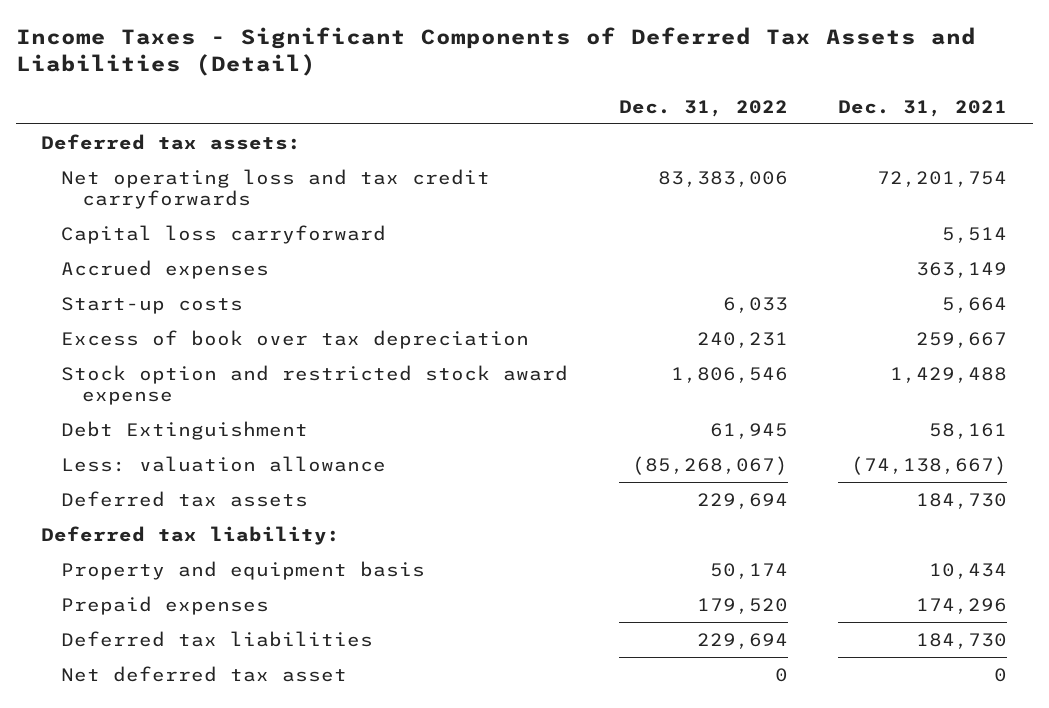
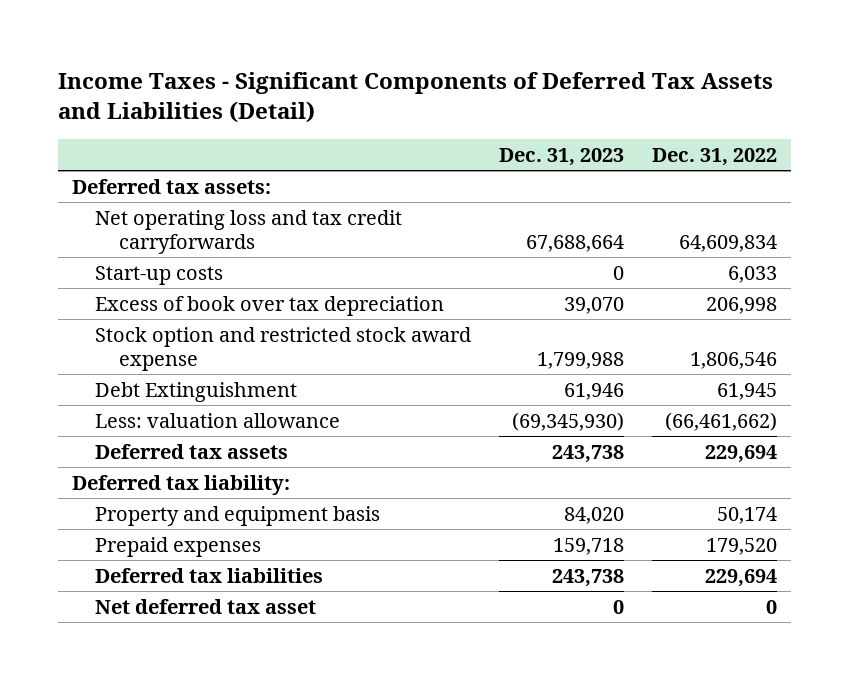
[838,99,1008,117] Dec. 31, 2021 -> none
none -> [499,147,625,166] Dec. 31, 2023
[61,224,387,244] Capital loss carryforward -> none
[61,259,270,279] Accrued expenses -> none
[657,170,788,187] 83,383,006 -> [678,234,777,252] 64,609,834
[696,331,788,348] 240,231 -> [705,296,777,314] 206,998
[631,455,788,475] (85,268,067) -> [664,411,777,431] (66,461,662)

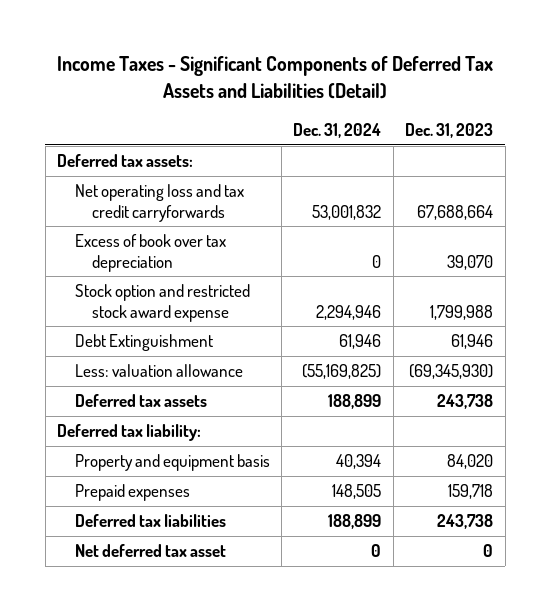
[651,147,777,166] Dec. 31, 2022 -> none
none -> [293,122,382,138] Dec. 31, 2024
[95,265,224,285] Start-up costs -> none

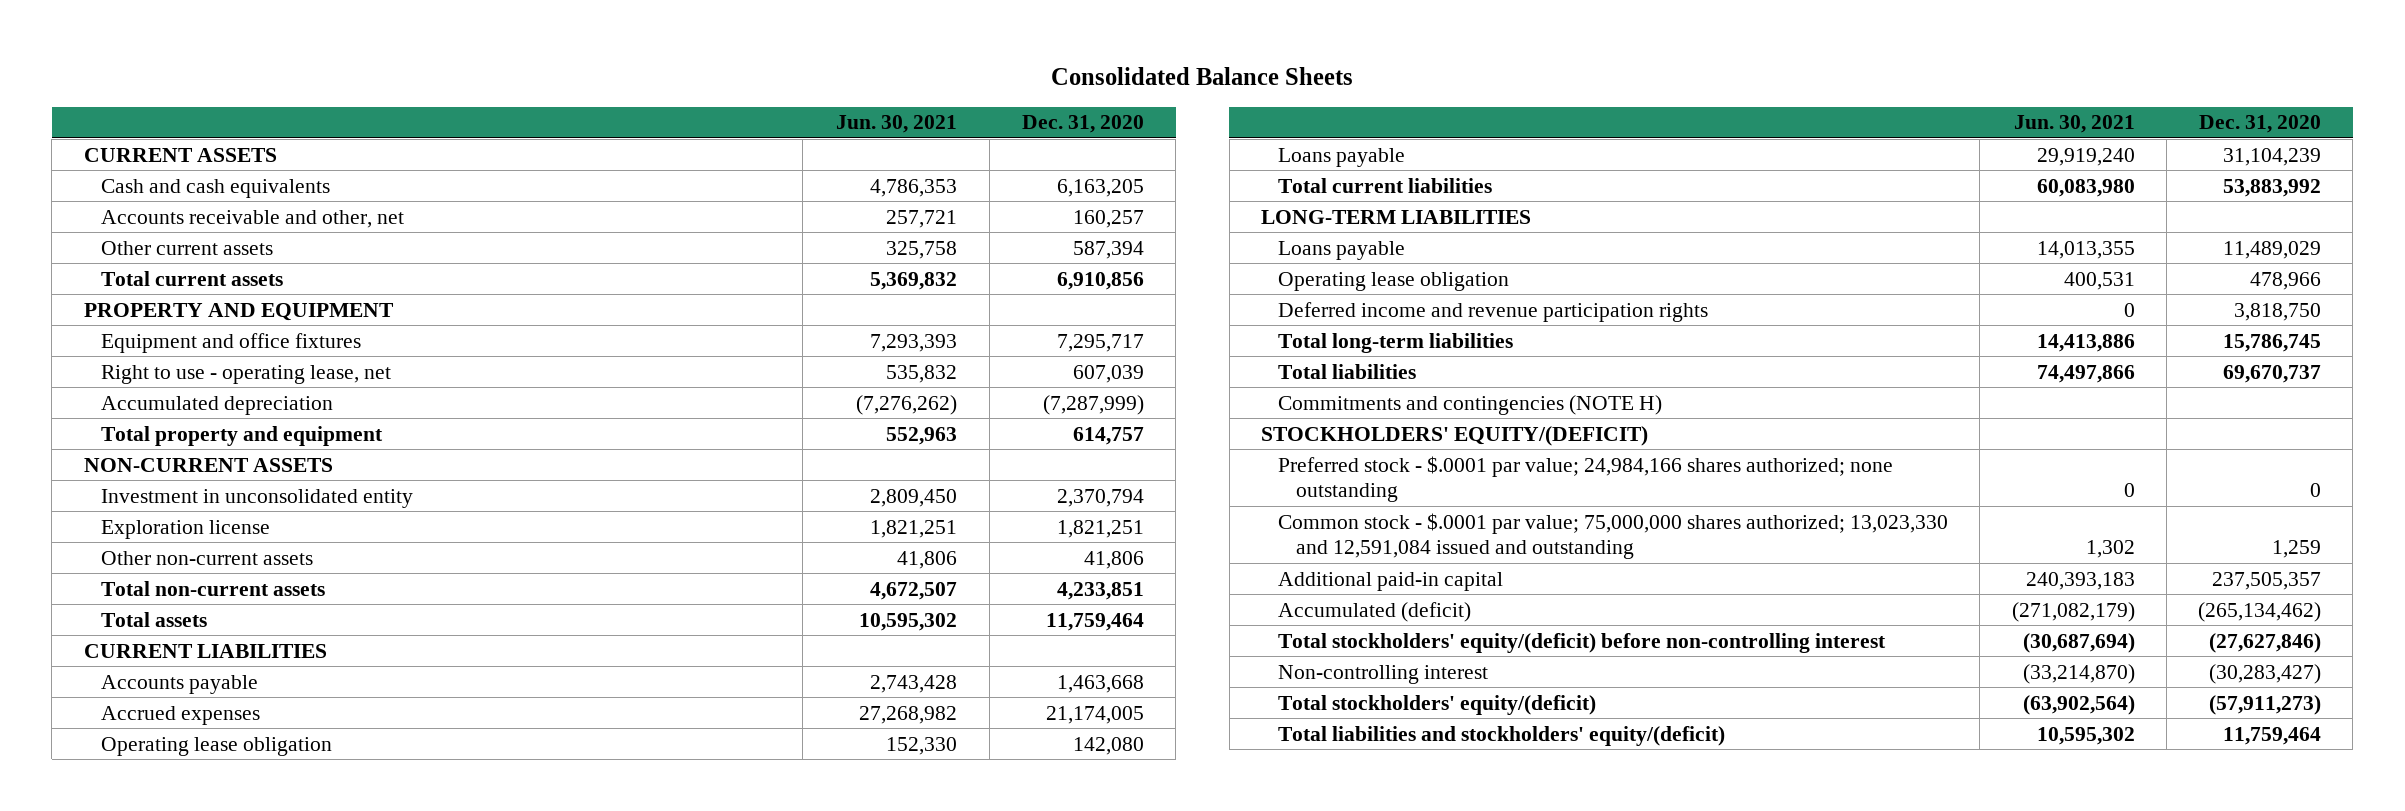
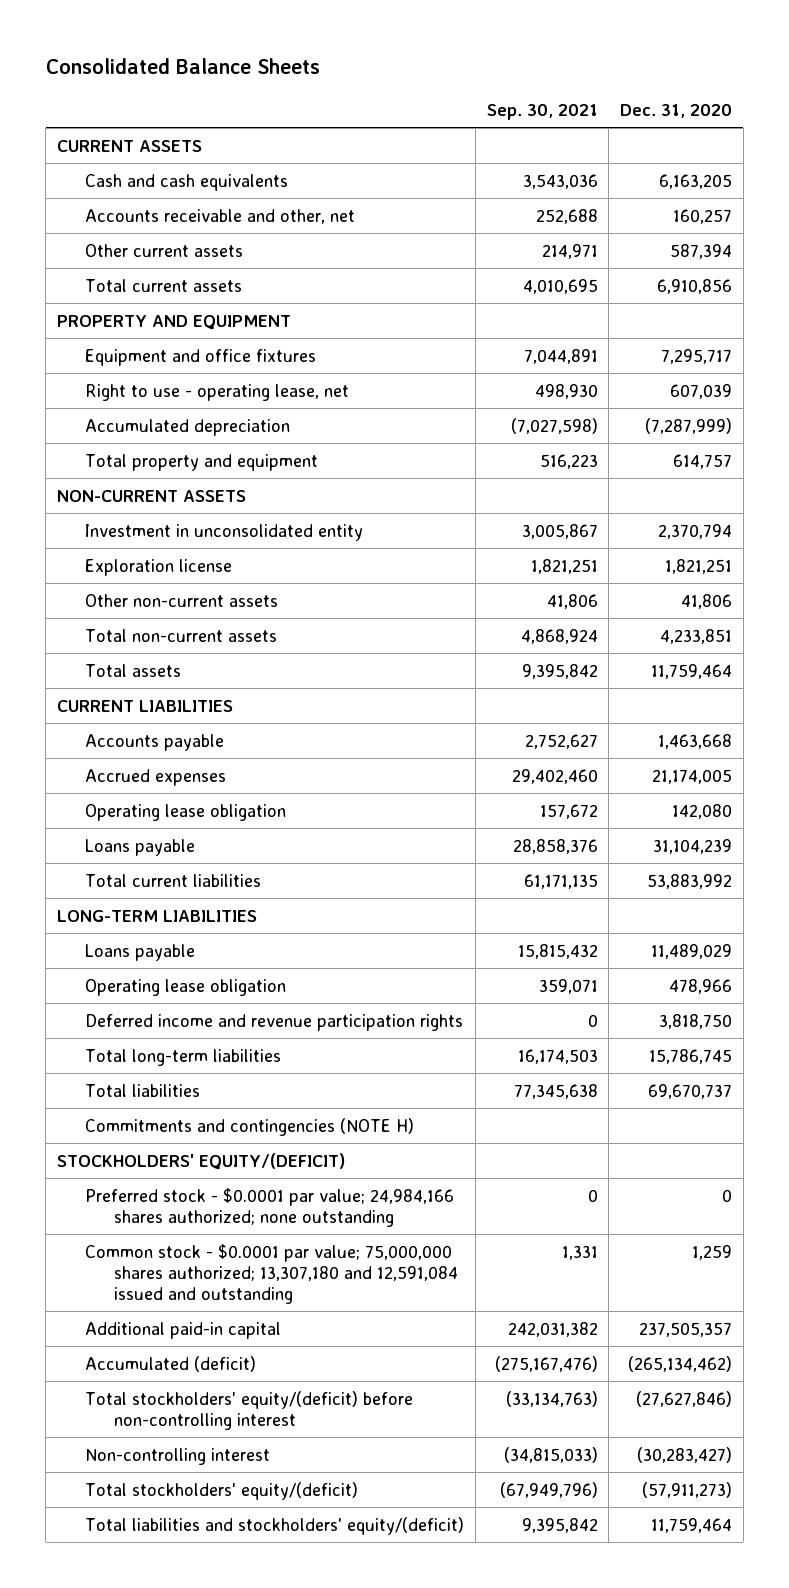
[836,115,958,134] Jun. 30, 2021 -> none
none -> [486,103,598,120] Sep. 30, 2021
[1278,455,1894,503] Preferred stock - $.0001 par value; 24,984,166 shares authorized; none outstanding -> [85,1187,455,1227] Preferred stock - $0.0001 par value; 24,984,166 shares authorized; none outstanding
[1278,512,1949,560] Common stock - $.0001 par value; 75,000,000 shares authorized; 13,023,330 and 12,591,084 issued and outstanding -> [85,1243,459,1304] Common stock - $0.0001 par value; 75,000,000 shares authorized; 13,307,180 and 12,591,084 issued and outstanding

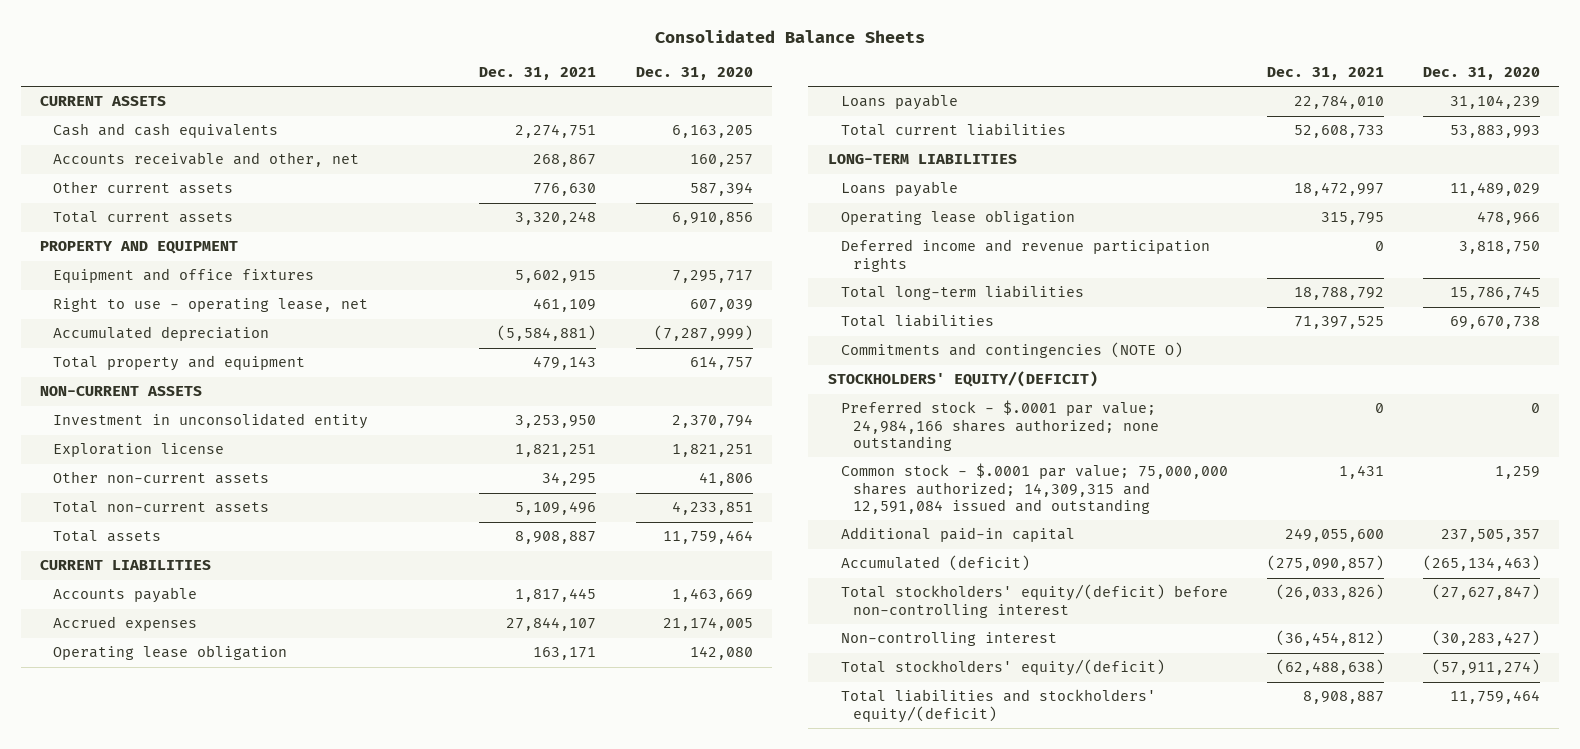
[486,103,598,120] Sep. 30, 2021 -> none
none -> [479,66,597,80] Dec. 31, 2021
[658,733,733,749] 1,463,668 -> [671,588,753,603] 1,463,669
[647,873,733,889] 53,883,992 -> [1449,125,1540,139] 53,883,993
[648,1083,733,1099] 69,670,737 -> [1449,316,1540,330] 69,670,738
[85,1117,415,1136] Commitments and contingencies (NOTE H) -> [840,342,1183,359] Commitments and contingencies (NOTE O)
[85,1187,455,1227] Preferred stock - $0.0001 par value; 24,984,166 shares authorized; none outstanding -> [840,400,1160,452] Preferred stock - $.0001 par value; 24,984,166 shares authorized; none outstanding
[85,1243,459,1304] Common stock - $0.0001 par value; 75,000,000 shares authorized; 13,307,180 and 12,591,084 issued and outstanding -> [840,463,1228,515] Common stock - $.0001 par value; 75,000,000 shares authorized; 14,309,315 and 12,591,084 issued and outstanding
[628,1355,733,1372] (265,134,462) -> [1422,555,1540,572] (265,134,463)
[636,1390,733,1407] (27,627,846) -> [1431,584,1540,601] (27,627,847)
[642,1481,733,1498] (57,911,273) -> [1431,659,1540,676] (57,911,274)

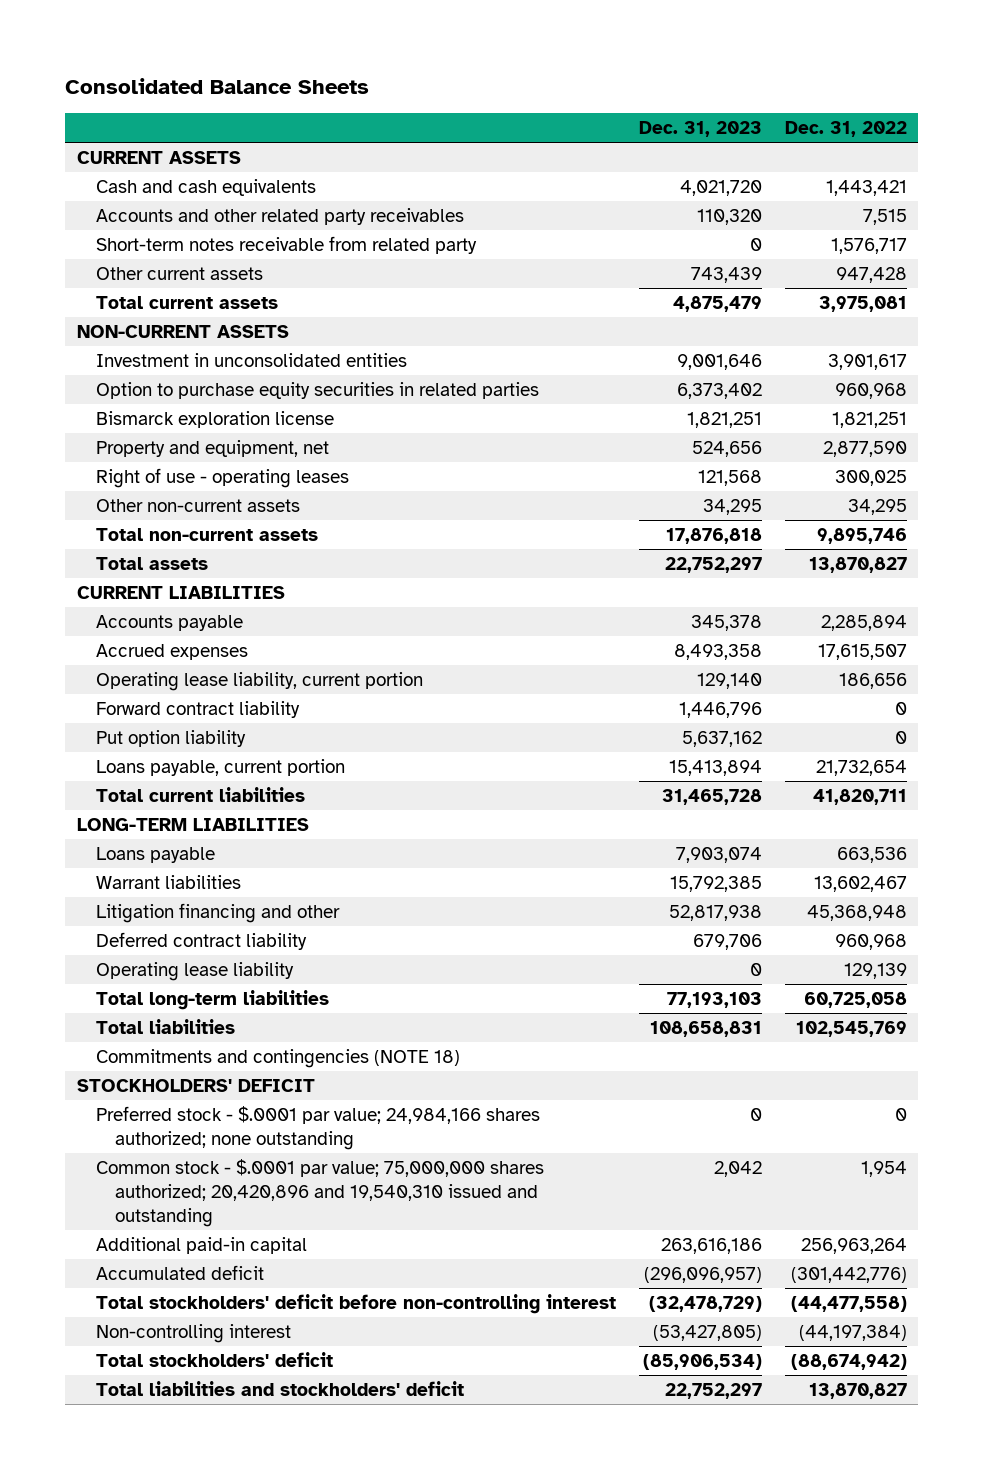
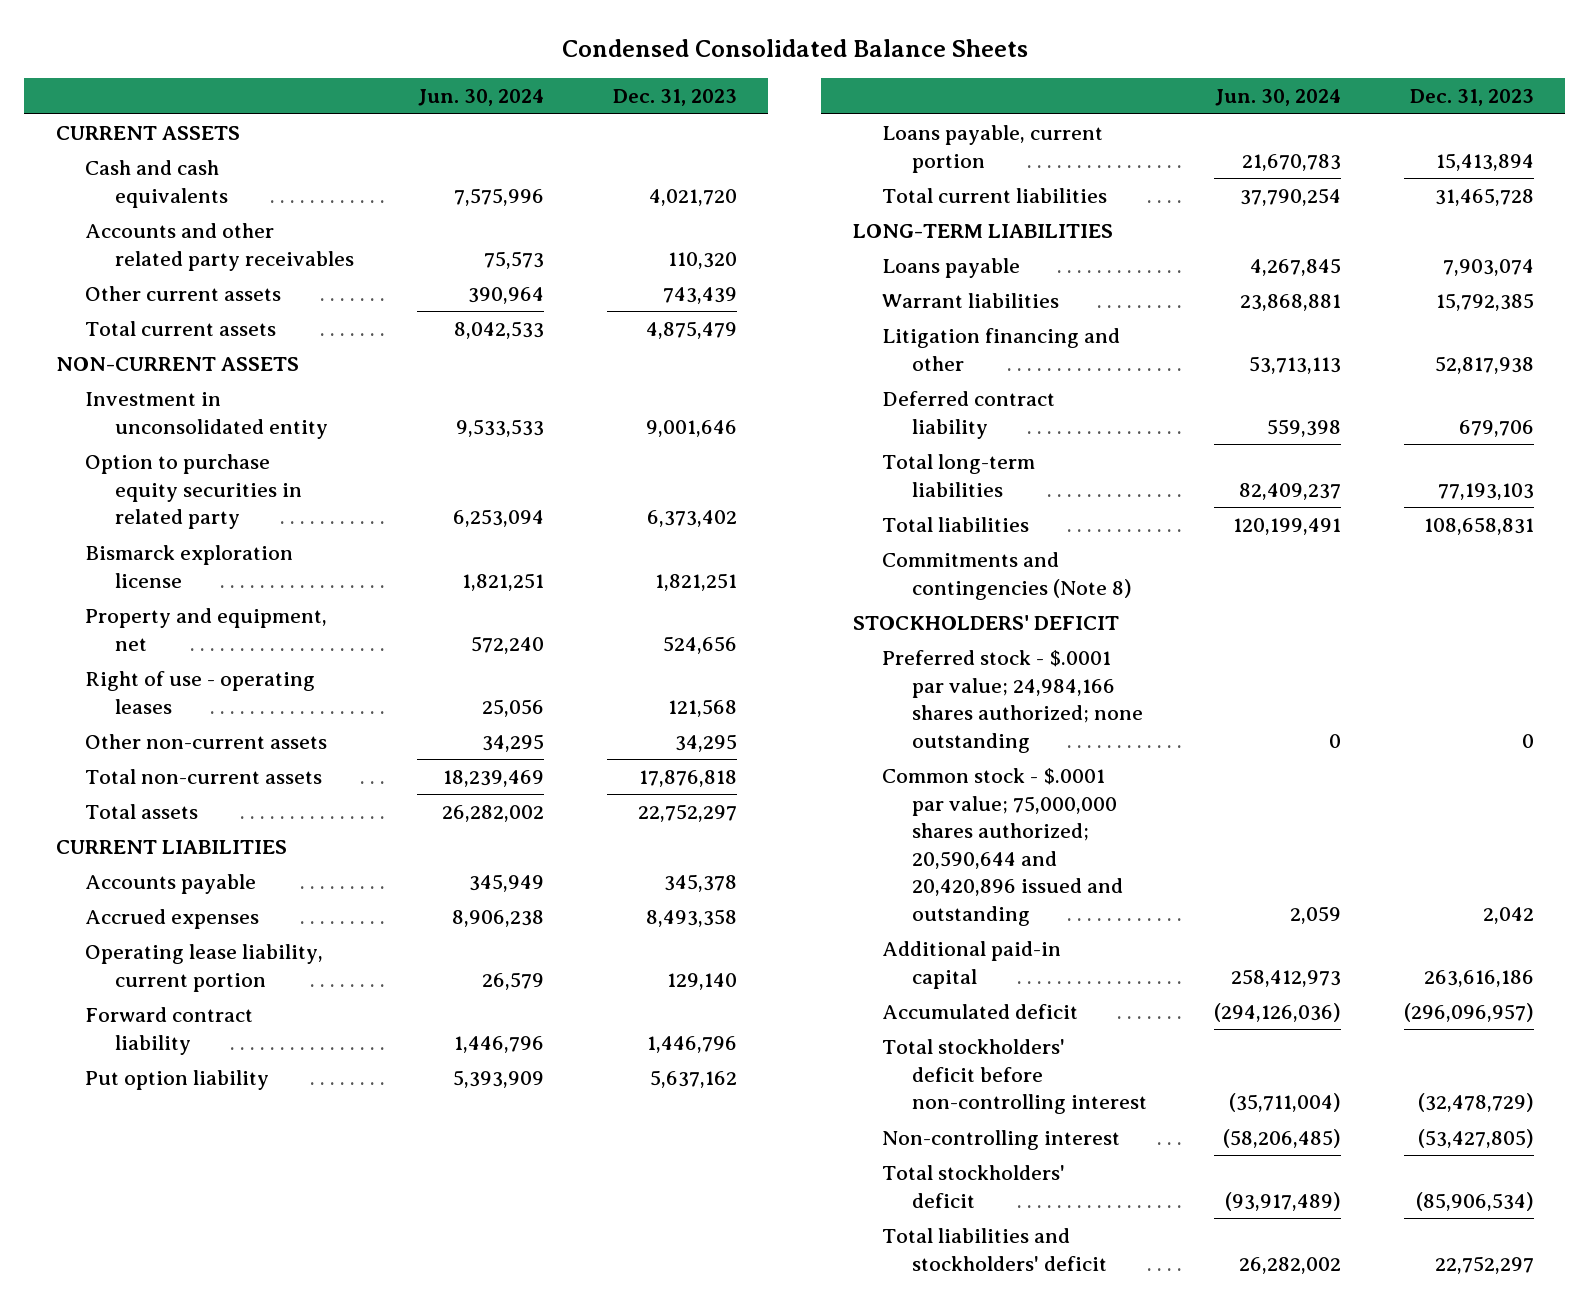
[65,78,370,95] Consolidated Balance Sheets -> [561,39,1028,58] Condensed Consolidated Balance Sheets
[784,120,907,137] Dec. 31, 2022 -> none
none -> [417,89,544,107] Jun. 30, 2024
[95,236,477,255] Short-term notes receivable from related party -> none
[95,353,407,368] Investment in unconsolidated entities -> [85,392,328,439] Investment in unconsolidated entity
[95,382,539,400] Option to purchase equity securities in related parties -> [85,454,302,530] Option to purchase equity securities in related party
[95,962,294,982] Operating lease liability -> none
[95,1049,460,1069] Commitments and contingencies (NOTE 18) -> [882,552,1132,600] Commitments and contingencies (Note 8)
[95,1159,544,1227] Common stock - $.0001 par value; 75,000,000 shares authorized; 20,420,896 and 19,540,310 issued and outstanding -> [882,768,1123,926] Common stock - $.0001 par value; 75,000,000 shares authorized; 20,590,644 and 20,420,896 issued and outstanding

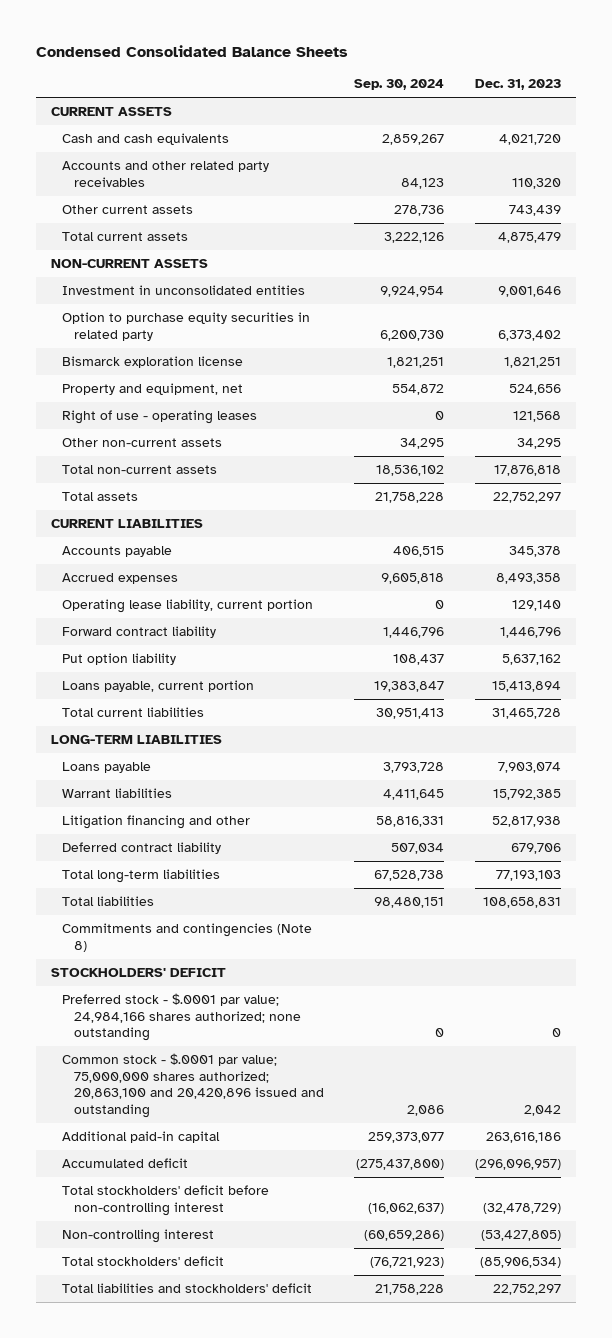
[417,89,544,107] Jun. 30, 2024 -> none
none -> [354,79,445,91] Sep. 30, 2024
[85,392,328,439] Investment in unconsolidated entity -> [62,285,306,296] Investment in unconsolidated entities
[882,768,1123,926] Common stock - $.0001 par value; 75,000,000 shares authorized; 20,590,644 and 20,420,896 issued and outstanding -> [62,1053,324,1119] Common stock - $.0001 par value; 75,000,000 shares authorized; 20,863,100 and 20,420,896 issued and outstanding

